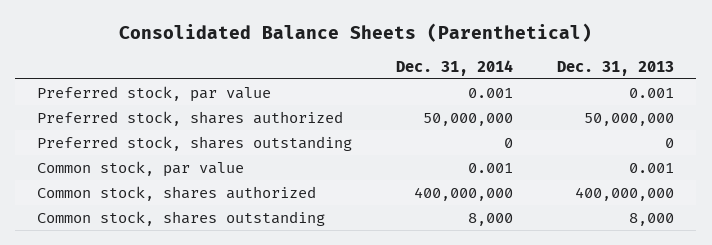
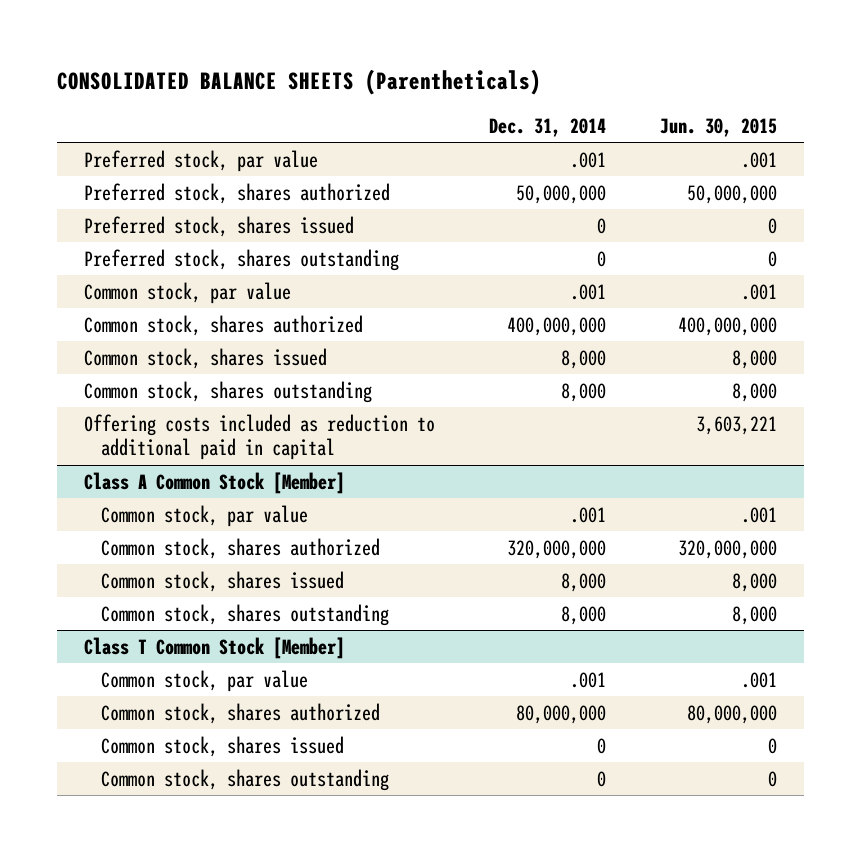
[118,22,592,42] Consolidated Balance Sheets (Parenthetical) -> [56,68,541,95] CONSOLIDATED BALANCE SHEETS (Parentheticals)
[557,60,675,76] Dec. 31, 2013 -> none
none -> [659,117,777,137] Jun. 30, 2015
[468,87,514,98] 0.001 -> [569,151,606,168] .001
none -> [83,215,354,237] Preferred stock, shares issued
[468,162,514,173] 0.001 -> [569,283,606,300] .001
none -> [83,347,327,369] Common stock, shares issued
none -> [83,413,435,461] Offering costs included as reduction to additional paid in capital
none -> [83,471,345,494] Class A Common Stock [Member]
none -> [100,504,308,527] Common stock, par value
none -> [100,537,380,559] Common stock, shares authorized
none -> [100,570,344,592] Common stock, shares issued
none -> [100,603,389,626] Common stock, shares outstanding
none -> [83,636,345,659] Class T Common Stock [Member]
none -> [100,669,308,692] Common stock, par value
none -> [100,702,380,724] Common stock, shares authorized
none -> [100,735,344,757] Common stock, shares issued
none -> [100,768,389,791] Common stock, shares outstanding

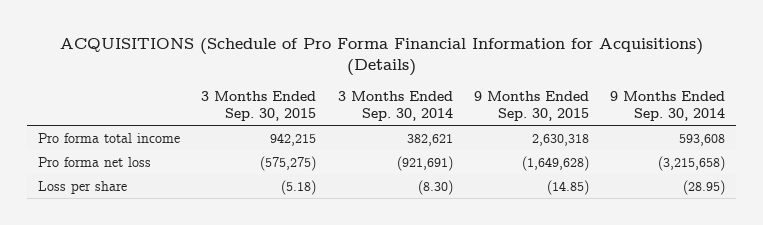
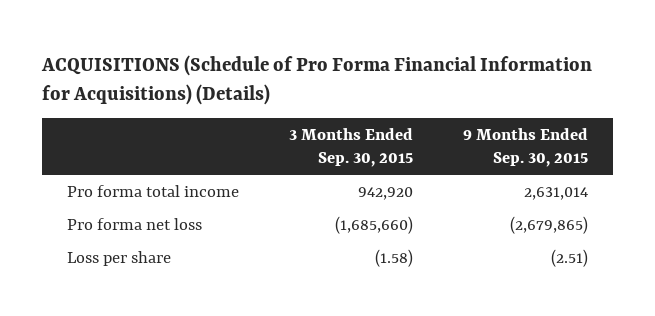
[337,90,453,122] 3 Months Ended Sep. 30, 2014 -> none
[610,90,726,122] 9 Months Ended Sep. 30, 2014 -> none
[270,132,317,146] 942,215 -> [357,186,413,200] 942,920
[531,133,589,146] 2,630,318 -> [523,186,588,200] 2,631,014
[260,155,317,171] (575,275) -> [334,215,413,234] (1,685,660)
[521,155,589,171] (1,649,628) -> [509,215,588,234] (2,679,865)
[281,179,317,195] (5.18) -> [374,248,413,267] (1.58)
[546,179,589,195] (14.85) -> [550,248,588,267] (2.51)

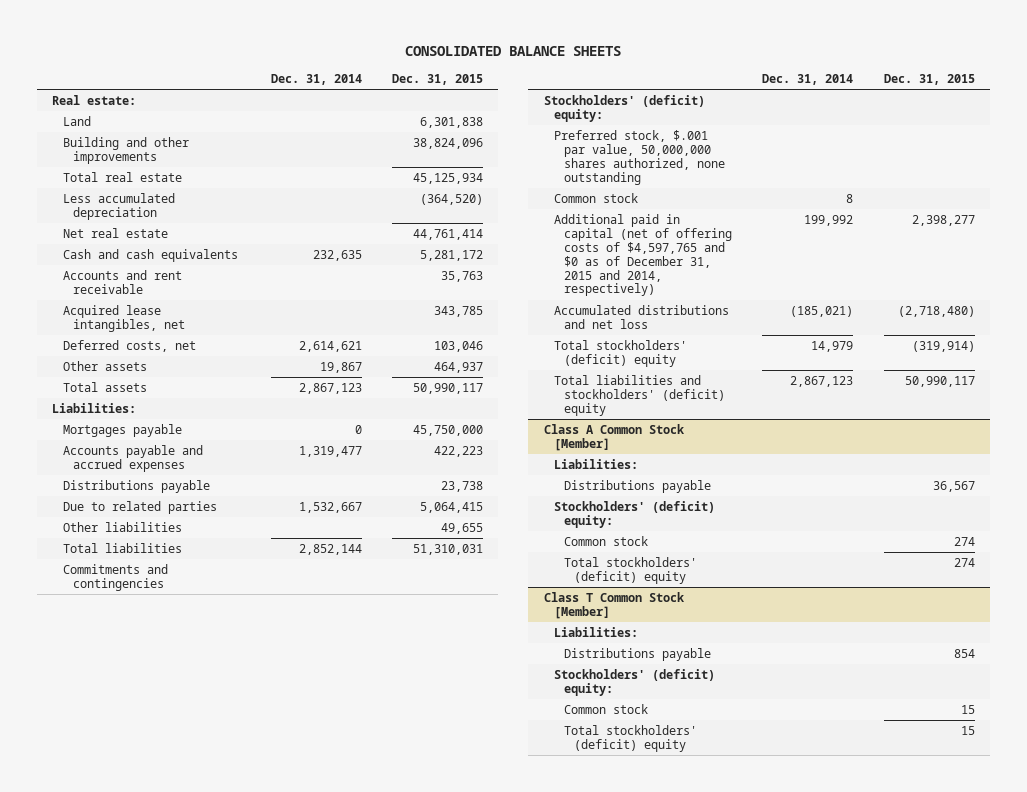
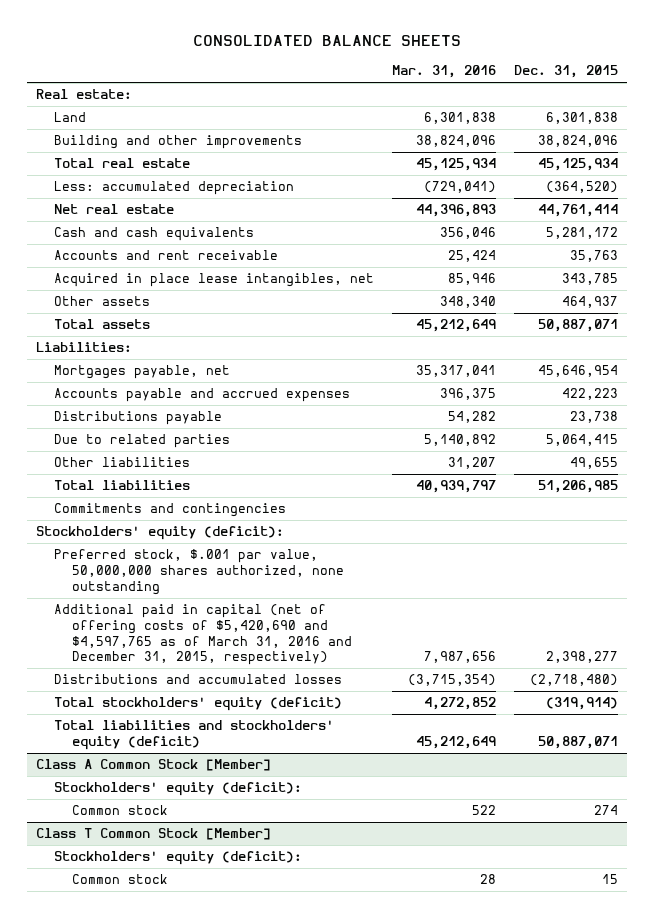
[271,73,363,85] Dec. 31, 2014 -> none
none -> [392,65,497,79] Mar. 31, 2016
[62,193,175,220] Less accumulated depreciation -> [53,181,294,196] Less: accumulated depreciation
[62,340,196,353] Deferred costs, net -> none
[62,305,185,332] Acquired lease intangibles, net -> [53,273,374,288] Acquired in place lease intangibles, net
[413,383,484,395] 50,990,117 -> [538,319,619,333] 50,887,071
[62,424,182,438] Mortgages payable -> [53,365,230,380] Mortgages payable, net
[413,425,484,437] 45,750,000 -> [538,365,619,378] 45,646,954
[413,544,484,556] 51,310,031 -> [538,480,619,494] 51,206,985
[543,95,705,122] Stockholders' (deficit) equity: -> [35,526,284,541] Stockholders' equity (deficit):
[553,193,638,204] Common stock -> none
[553,214,732,297] Additional paid in capital (net of offering costs of $4,597,765 and $0 as of December 31, 2015 and 2014, respectively) -> [53,604,352,666] Additional paid in capital (net of offering costs of $5,420,690 and $4,597,765 as of March 31, 2016 and December 31, 2015, respectively)
[553,305,729,329] Accumulated distributions and net loss -> [53,674,342,685] Distributions and accumulated losses
[553,340,687,367] Total stockholders' (deficit) equity -> [53,697,342,712] Total stockholders' equity (deficit)
[553,375,725,416] Total liabilities and stockholders' (deficit) equity -> [53,720,334,751] Total liabilities and stockholders' equity (deficit)
[904,376,975,388] 50,990,117 -> [538,736,619,750] 50,887,071
[553,459,638,470] Liabilities: -> none
[563,480,711,494] Distributions payable -> none
[553,501,715,528] Stockholders' (deficit) equity: -> [53,782,302,797] Stockholders' equity (deficit):
[563,557,697,584] Total stockholders' (deficit) equity -> none
[553,627,638,638] Liabilities: -> none
[563,648,711,662] Distributions payable -> none
[553,669,715,696] Stockholders' (deficit) equity: -> [53,851,302,866] Stockholders' equity (deficit):
[563,725,697,752] Total stockholders' (deficit) equity -> none

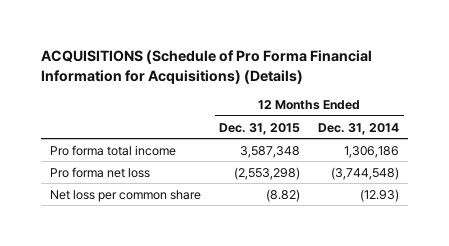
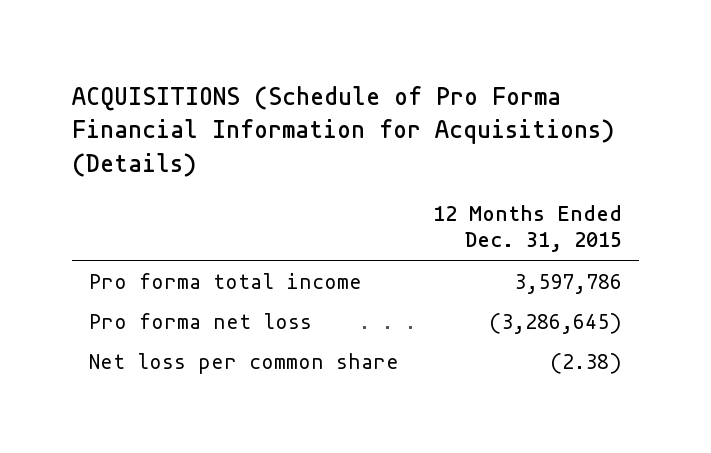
[318,122,400,135] Dec. 31, 2014 -> none
[240,145,301,158] 3,587,348 -> [514,273,623,294] 3,597,786
[234,166,301,180] (2,553,298) -> [489,312,623,334] (3,286,645)
[266,188,301,202] (8.82) -> [550,352,623,374] (2.38)

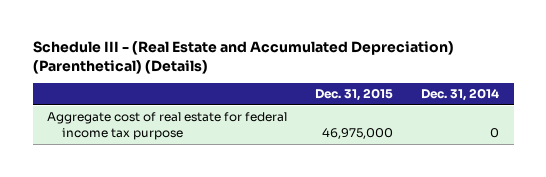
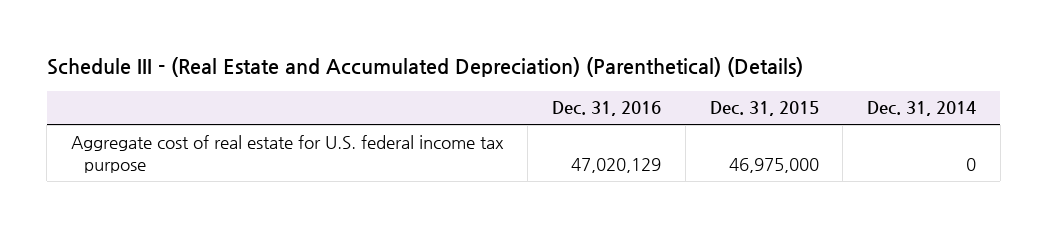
none -> [552,101,662,117] Dec. 31, 2016
[46,112,287,141] Aggregate cost of real estate for federal income tax purpose -> [70,134,504,173] Aggregate cost of real estate for U.S. federal income tax purpose

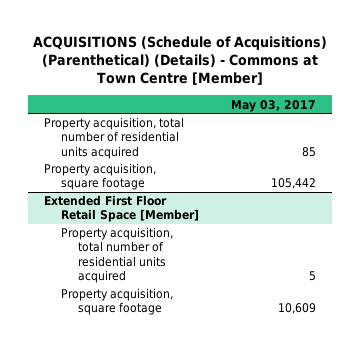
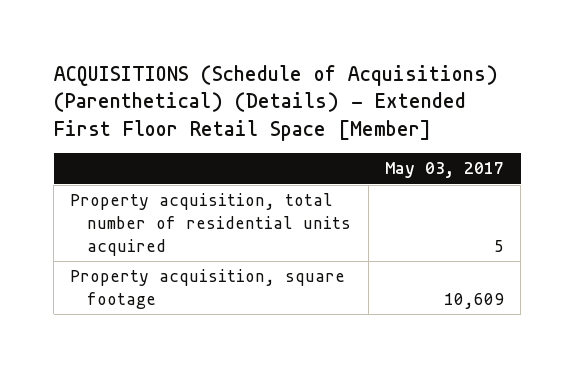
[33,35,328,86] ACQUISITIONS (Schedule of Acquisitions) (Parenthetical) (Details) - Commons at Town Centre [Member] -> [53,64,498,141] ACQUISITIONS (Schedule of Acquisitions) (Parenthetical) (Details) - Extended First Floor Retail Space [Member]
[44,117,185,159] Property acquisition, total number of residential units acquired -> none
[44,163,157,191] Property acquisition, square footage -> none
[44,195,199,223] Extended First Floor Retail Space [Member] -> none

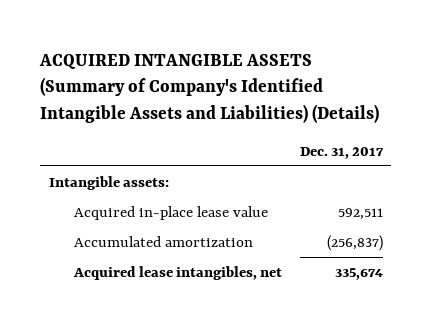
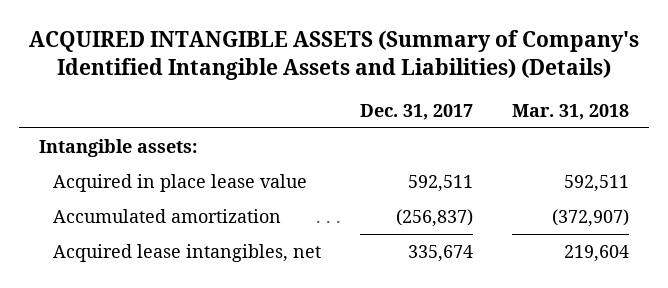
none -> [512,103,630,120] Mar. 31, 2018
[74,205,269,220] Acquired in-place lease value -> [52,173,307,192] Acquired in place lease value

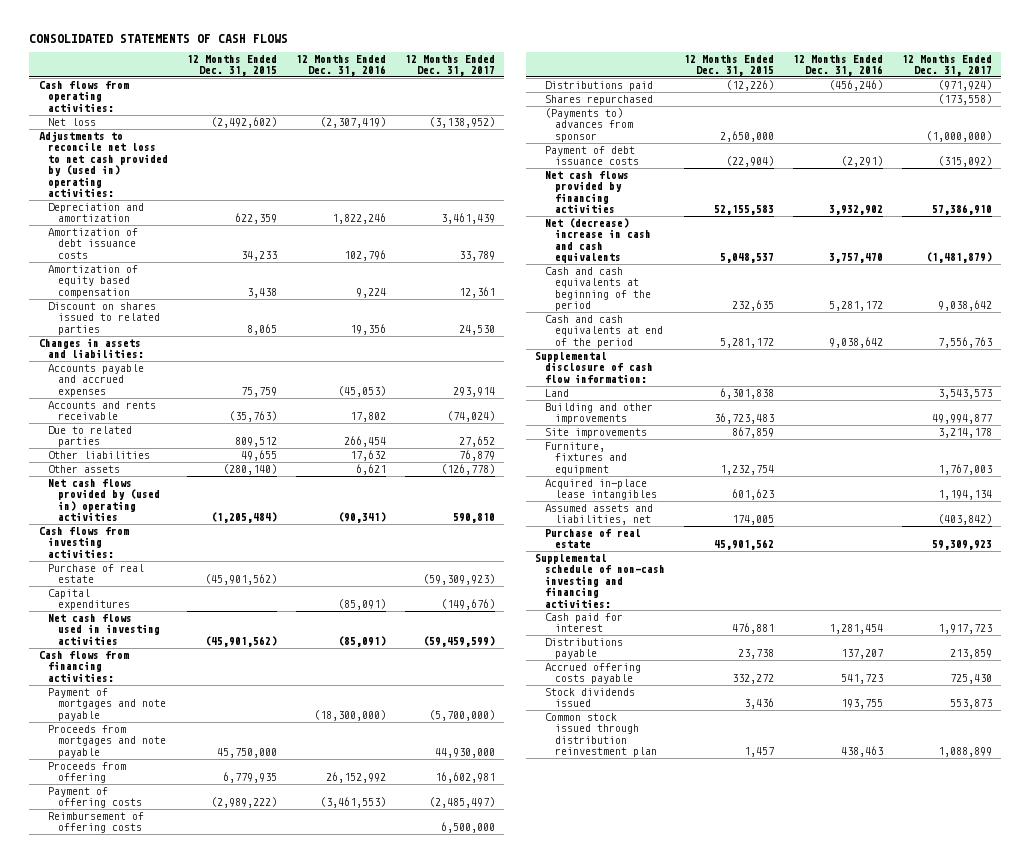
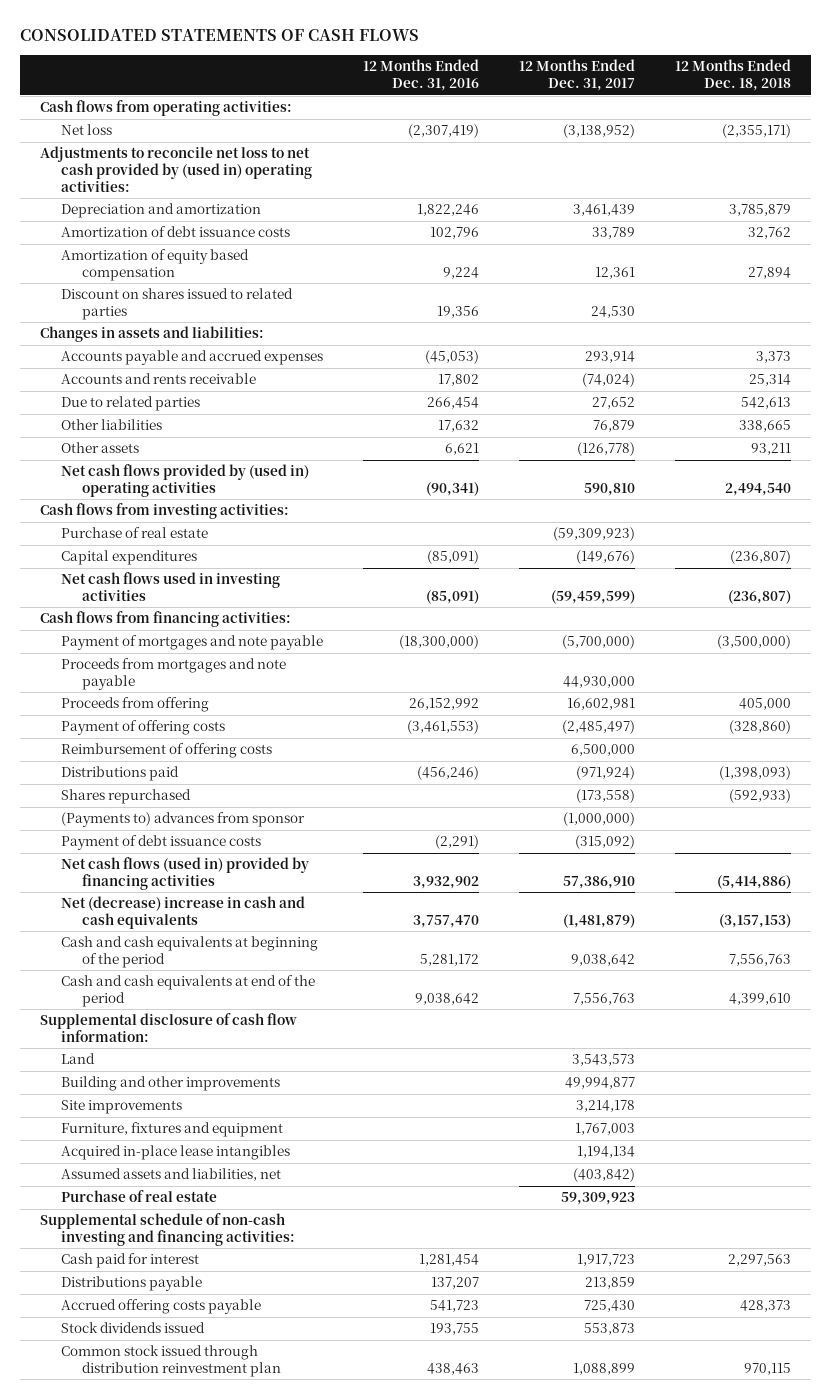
[187,54,278,77] 12 Months Ended Dec. 31, 2015 -> none
none -> [675,59,792,92] 12 Months Ended Dec. 18, 2018
[545,170,630,214] Net cash flows provided by financing activities -> [60,857,309,891] Net cash flows (used in) provided by financing activities

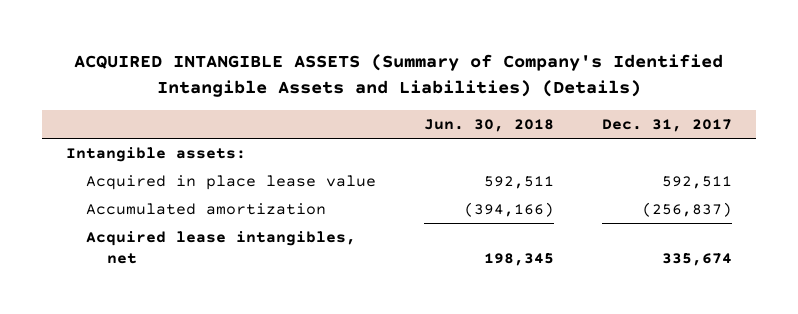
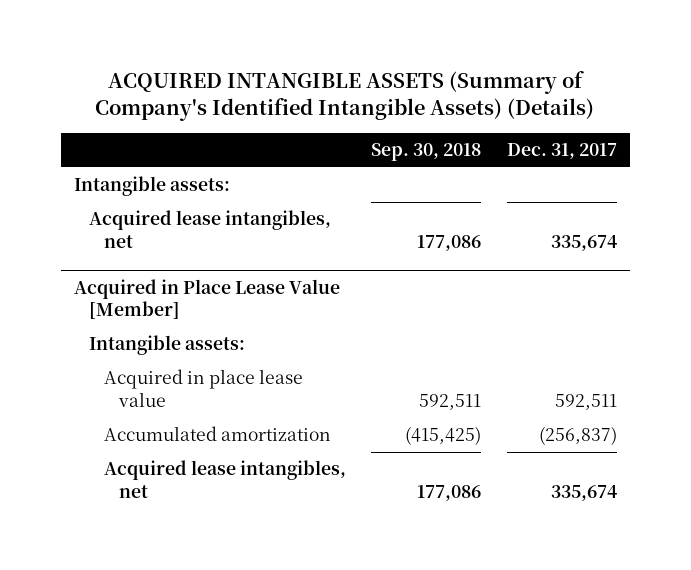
[73,54,723,98] ACQUIRED INTANGIBLE ASSETS (Summary of Company's Identified Intangible Assets and Liabilities) (Details) -> [95,71,595,122] ACQUIRED INTANGIBLE ASSETS (Summary of Company's Identified Intangible Assets) (Details)
[424,118,555,132] Jun. 30, 2018 -> none
none -> [371,143,482,162] Sep. 30, 2018
none -> [88,210,331,248] Acquired lease intangibles, net
none -> [73,278,340,320] Acquired in Place Lease Value [Member]
none -> [88,335,245,356] Intangible assets:

